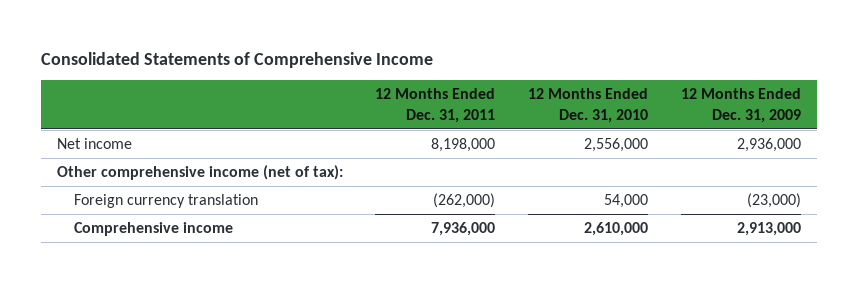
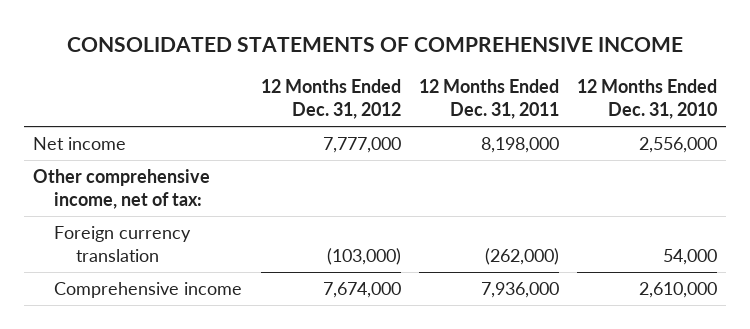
[40,51,433,68] Consolidated Statements of Comprehensive Income -> [67,37,684,53] CONSOLIDATED STATEMENTS OF COMPREHENSIVE INCOME
[680,88,801,123] 12 Months Ended Dec. 31, 2009 -> none
none -> [260,79,401,120] 12 Months Ended Dec. 31, 2012
[56,165,343,181] Other comprehensive income (net of tax): -> [33,168,211,210] Other comprehensive income, net of tax:

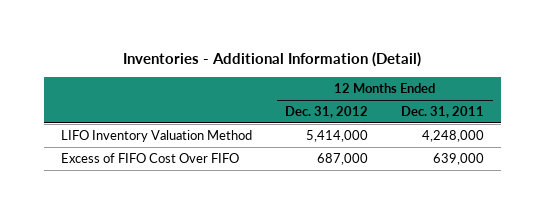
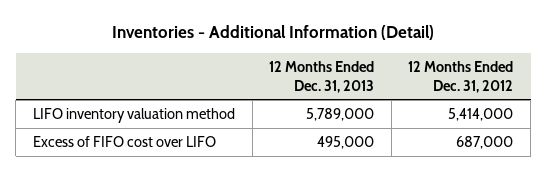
[401,106,485,119] Dec. 31, 2011 -> none
none -> [269,61,375,93] 12 Months Ended Dec. 31, 2013
[60,130,252,143] LIFO Inventory Valuation Method -> [32,108,235,124] LIFO inventory valuation method
[60,153,239,164] Excess of FIFO Cost Over FIFO -> [32,136,216,148] Excess of FIFO cost over LIFO

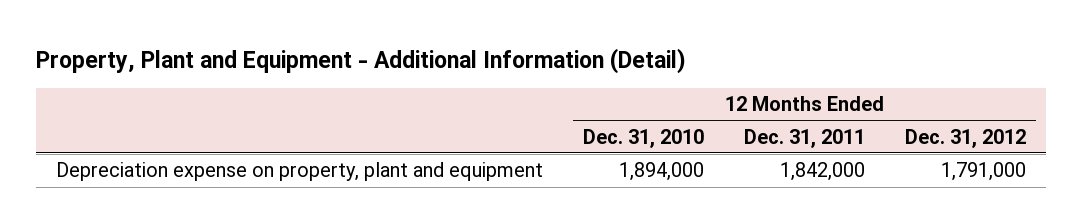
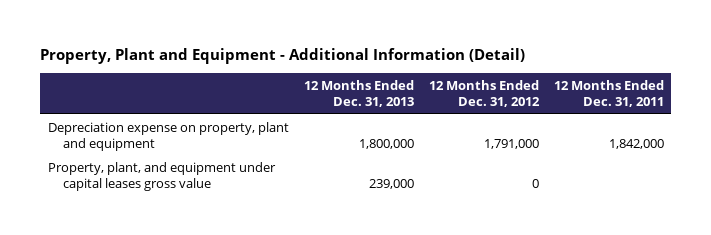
[583,128,705,148] Dec. 31, 2010 -> none
none -> [303,80,414,107] 12 Months Ended Dec. 31, 2013
none -> [47,162,276,191] Property, plant, and equipment under capital leases gross value

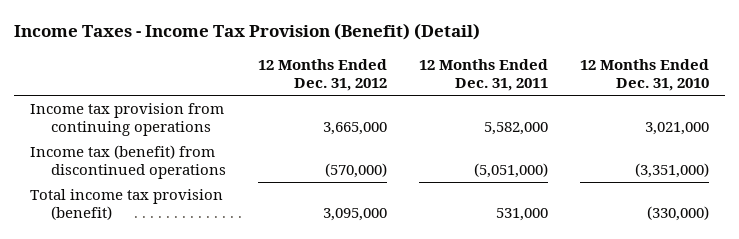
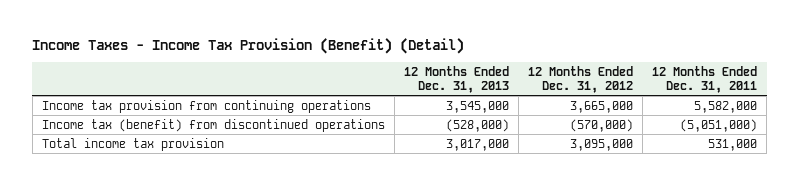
[579,58,709,92] 12 Months Ended Dec. 31, 2010 -> none
none -> [404,65,510,93] 12 Months Ended Dec. 31, 2013
[29,188,223,221] Total income tax provision (benefit) -> [42,137,225,151] Total income tax provision

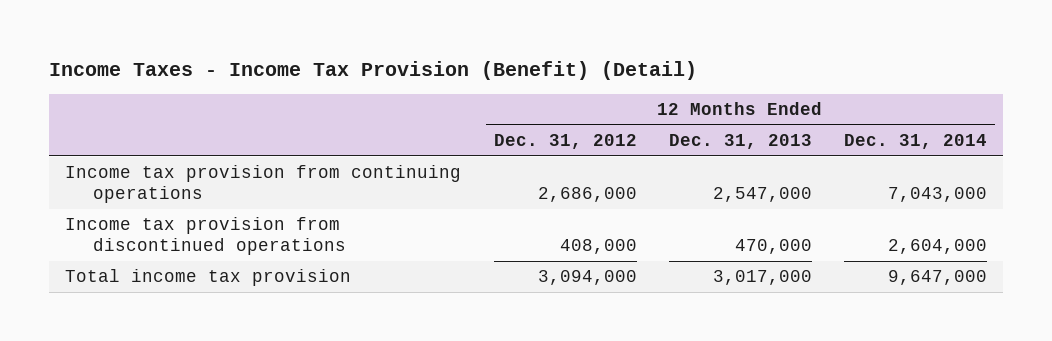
[652,65,758,93] 12 Months Ended Dec. 31, 2011 -> none
none -> [844,134,988,150] Dec. 31, 2014
[446,100,510,113] 3,545,000 -> [712,186,812,202] 2,547,000
[570,100,634,113] 3,665,000 -> [537,186,637,202] 2,686,000
[42,118,386,132] Income tax (benefit) from discontinued operations -> [65,217,347,255] Income tax provision from discontinued operations
[446,118,510,132] (528,000) -> [734,238,812,254] 470,000
[570,118,634,132] (570,000) -> [559,238,637,254] 408,000
[570,138,634,151] 3,095,000 -> [537,270,637,286] 3,094,000

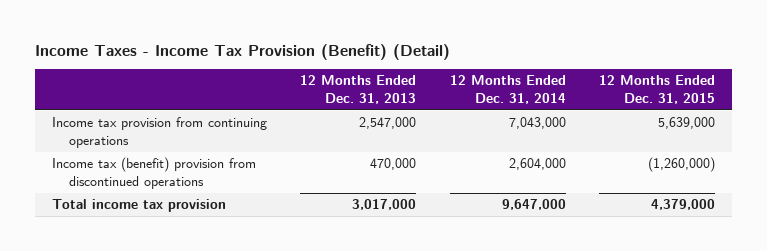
[493,134,637,150] Dec. 31, 2012 -> none
none -> [599,75,716,104] 12 Months Ended Dec. 31, 2015
[65,217,347,255] Income tax provision from discontinued operations -> [51,157,256,189] Income tax (benefit) provision from discontinued operations

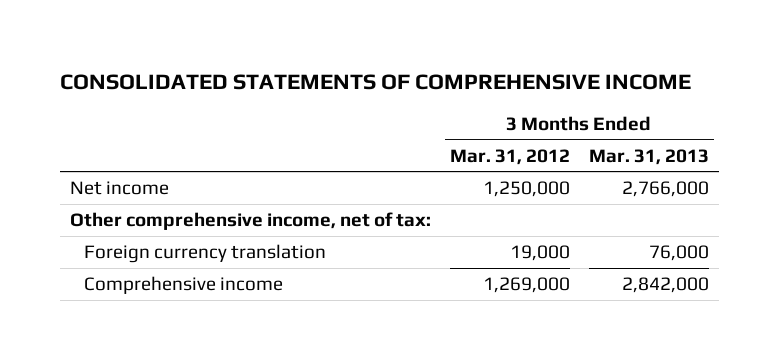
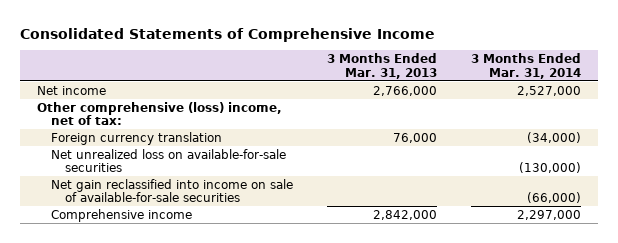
[60,74,692,91] CONSOLIDATED STATEMENTS OF COMPREHENSIVE INCOME -> [20,27,436,42] Consolidated Statements of Comprehensive Income
[449,148,570,165] Mar. 31, 2012 -> none
none -> [470,52,581,79] 3 Months Ended Mar. 31, 2014
[69,211,431,230] Other comprehensive income, net of tax: -> [37,101,283,126] Other comprehensive (loss) income, net of tax:
none -> [51,148,287,173] Net unrealized loss on available-for-sale securities
none -> [51,178,294,203] Net gain reclassified into income on sale of available-for-sale securities

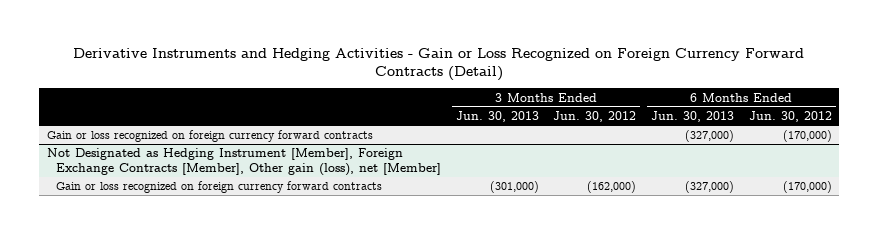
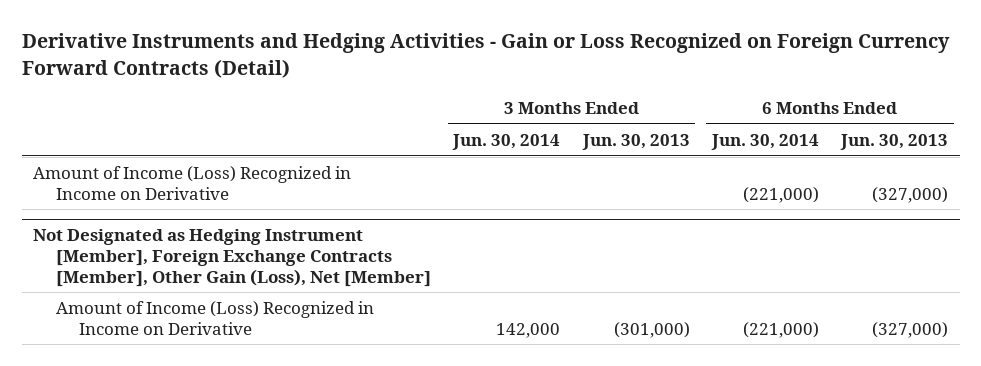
[553,111,637,123] Jun. 30, 2012 -> none
[748,111,832,123] Jun. 30, 2012 -> none
none -> [452,133,561,150] Jun. 30, 2014
none -> [711,133,820,150] Jun. 30, 2014
[46,130,373,143] Gain or loss recognized on foreign currency forward contracts -> [33,166,352,200] Amount of Income (Loss) Recognized in Income on Derivative
[46,148,441,176] Not Designated as Hedging Instrument [Member], Foreign Exchange Contracts [Member], Other gain (loss), net [Member] -> [33,229,432,287] Not Designated as Hedging Instrument [Member], Foreign Exchange Contracts [Member], Other Gain (Loss), Net [Member]
[55,181,382,194] Gain or loss recognized on foreign currency forward contracts -> [56,301,375,335] Amount of Income (Loss) Recognized in Income on Derivative

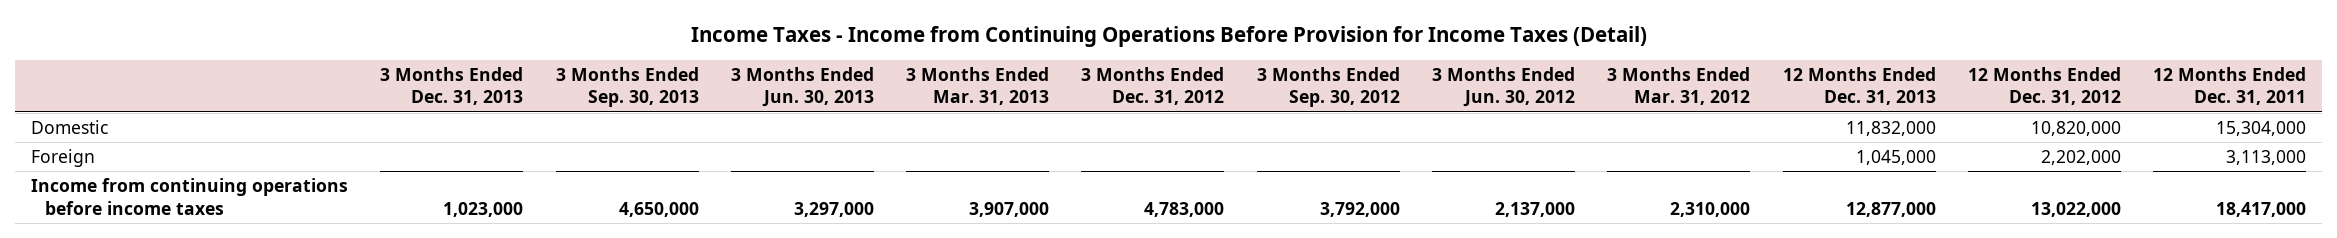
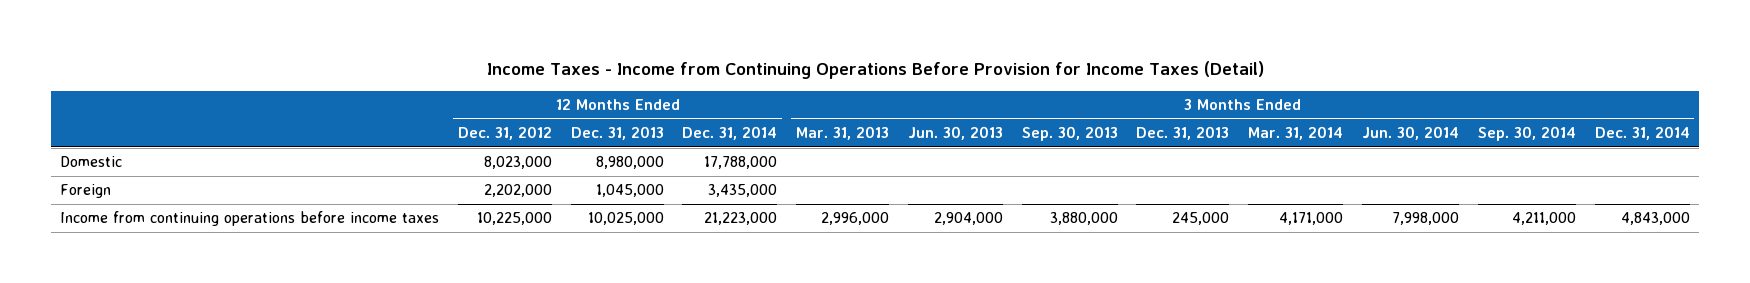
[1081,66,1225,106] 3 Months Ended Dec. 31, 2012 -> none
[1256,66,1400,108] 3 Months Ended Sep. 30, 2012 -> none
[1432,66,1576,108] 3 Months Ended Jun. 30, 2012 -> none
[1607,66,1751,106] 3 Months Ended Mar. 31, 2012 -> none
[2153,66,2307,106] 12 Months Ended Dec. 31, 2011 -> none
none -> [682,126,778,141] Dec. 31, 2014
none -> [1248,126,1344,141] Mar. 31, 2014
none -> [1361,126,1459,141] Jun. 30, 2014
none -> [1477,126,1576,142] Sep. 30, 2014
none -> [1594,126,1690,141] Dec. 31, 2014
[1845,120,1936,136] 11,832,000 -> [595,156,664,170] 8,980,000
[2030,120,2121,136] 10,820,000 -> [483,156,552,170] 8,023,000
[443,201,524,217] 1,023,000 -> [1172,212,1230,226] 245,000
[618,201,699,217] 4,650,000 -> [1049,212,1118,226] 3,880,000
[793,201,874,217] 3,297,000 -> [933,212,1003,226] 2,904,000
[969,201,1050,217] 3,907,000 -> [821,212,890,226] 2,996,000
[1845,201,1936,217] 12,877,000 -> [587,212,664,226] 10,025,000
[2030,201,2121,217] 13,022,000 -> [476,212,552,226] 10,225,000

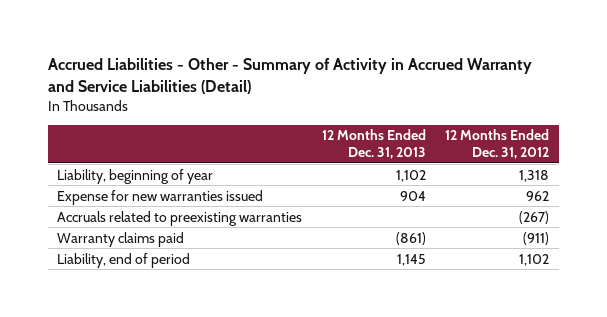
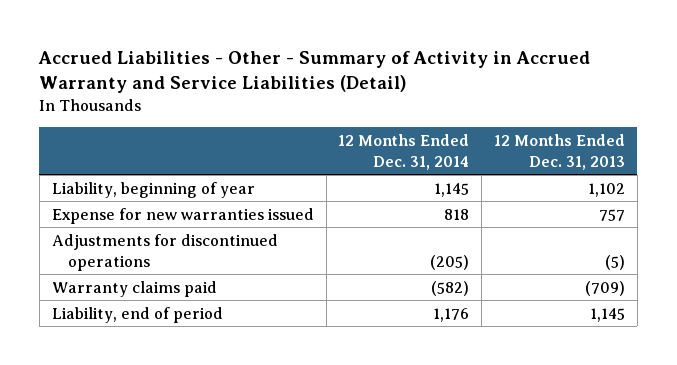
[445,129,550,159] 12 Months Ended Dec. 31, 2012 -> none
none -> [338,133,470,170] 12 Months Ended Dec. 31, 2014
[57,210,303,226] Accruals related to preexisting warranties -> none
[399,190,426,201] 904 -> [598,208,625,221] 757
none -> [51,233,278,271] Adjustments for discontinued operations
[395,231,426,245] (861) -> [584,280,625,296] (709)

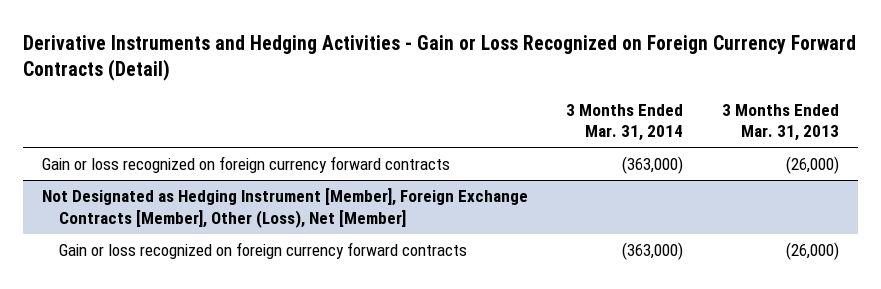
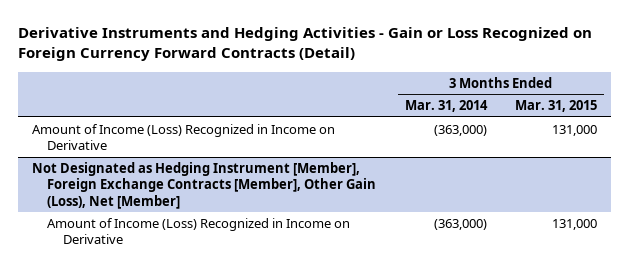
[721,103,839,142] 3 Months Ended Mar. 31, 2013 -> none
none -> [515,100,598,113] Mar. 31, 2015
[42,156,451,174] Gain or loss recognized on foreign currency forward contracts -> [32,124,336,151] Amount of Income (Loss) Recognized in Income on Derivative
[42,188,529,228] Not Designated as Hedging Instrument [Member], Foreign Exchange Contracts [Member], Other (Loss), Net [Member] -> [32,162,377,209] Not Designated as Hedging Instrument [Member], Foreign Exchange Contracts [Member], Other Gain (Loss), Net [Member]
[59,242,468,260] Gain or loss recognized on foreign currency forward contracts -> [47,218,351,245] Amount of Income (Loss) Recognized in Income on Derivative

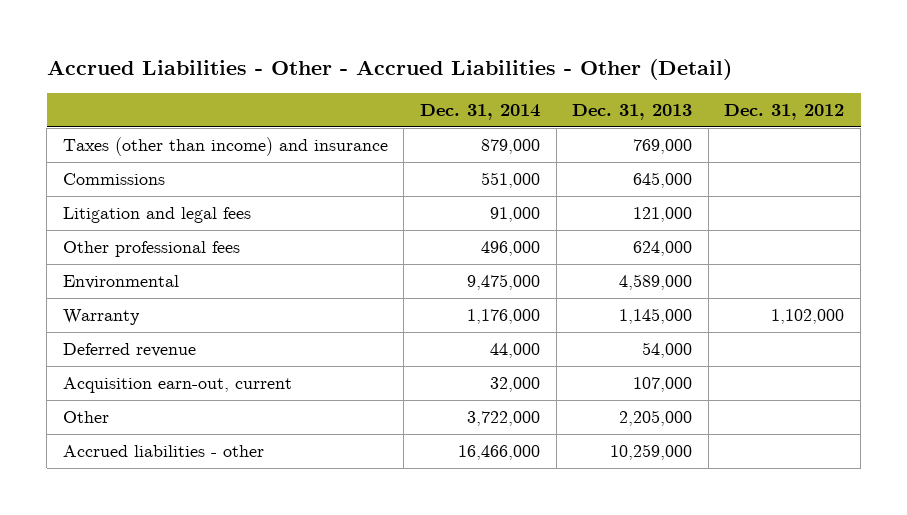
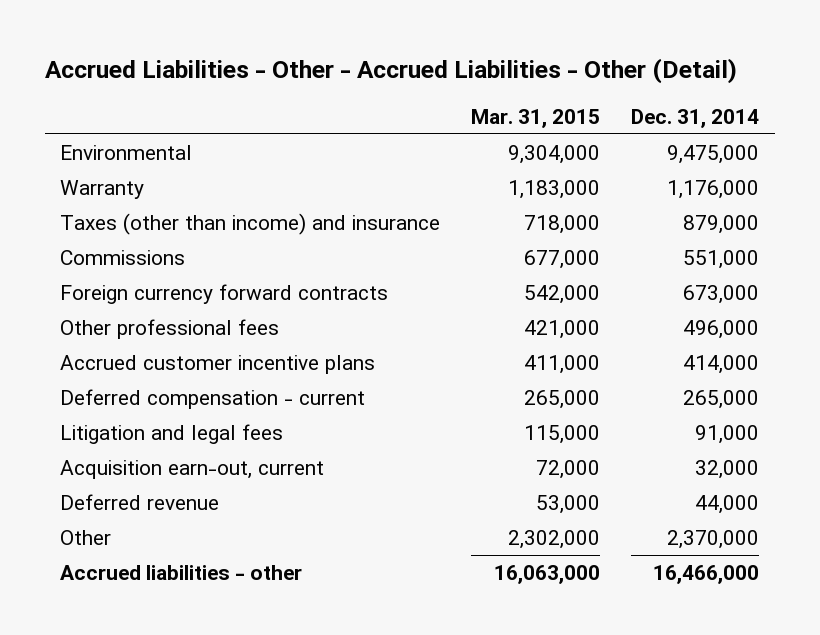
[572,104,693,121] Dec. 31, 2013 -> none
[724,104,845,121] Dec. 31, 2012 -> none
none -> [471,108,601,128] Mar. 31, 2015
[62,275,179,290] Environmental -> [60,144,193,160] Environmental
[62,309,140,326] Warranty -> [60,179,145,199] Warranty
none -> [60,283,389,304] Foreign currency forward contracts
none -> [60,354,376,374] Accrued customer incentive plans
none -> [60,388,366,409] Deferred compensation - current
[62,207,251,224] Litigation and legal fees -> [60,423,284,444] Litigation and legal fees
[62,343,196,358] Deferred revenue -> [60,493,220,510] Deferred revenue
[466,411,540,427] 3,722,000 -> [667,529,760,549] 2,370,000

